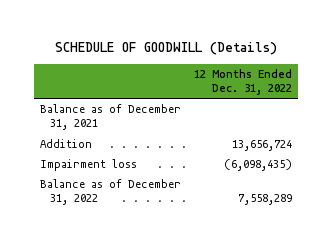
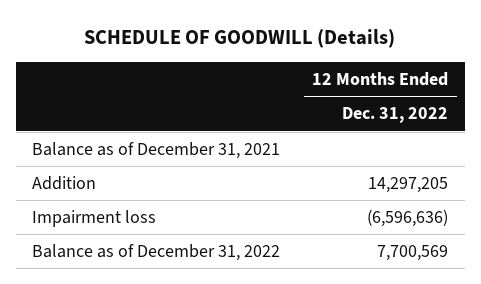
[231,140,292,152] 13,656,724 -> [368,177,449,194] 14,297,205
[223,159,292,172] (6,098,435) -> [367,209,449,228] (6,596,636)
[237,194,292,206] 7,558,289 -> [377,245,449,262] 7,700,569

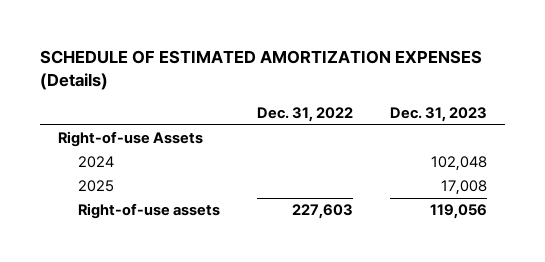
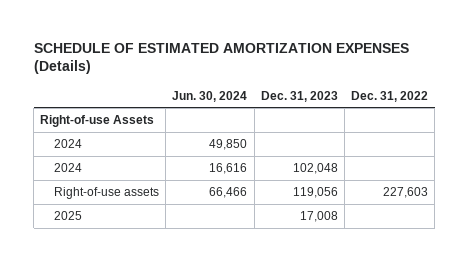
none -> [172,90,248,102] Jun. 30, 2024
none -> [53,139,82,149] 2024
[77,180,114,193] 2025 -> [53,211,82,221] 2025

